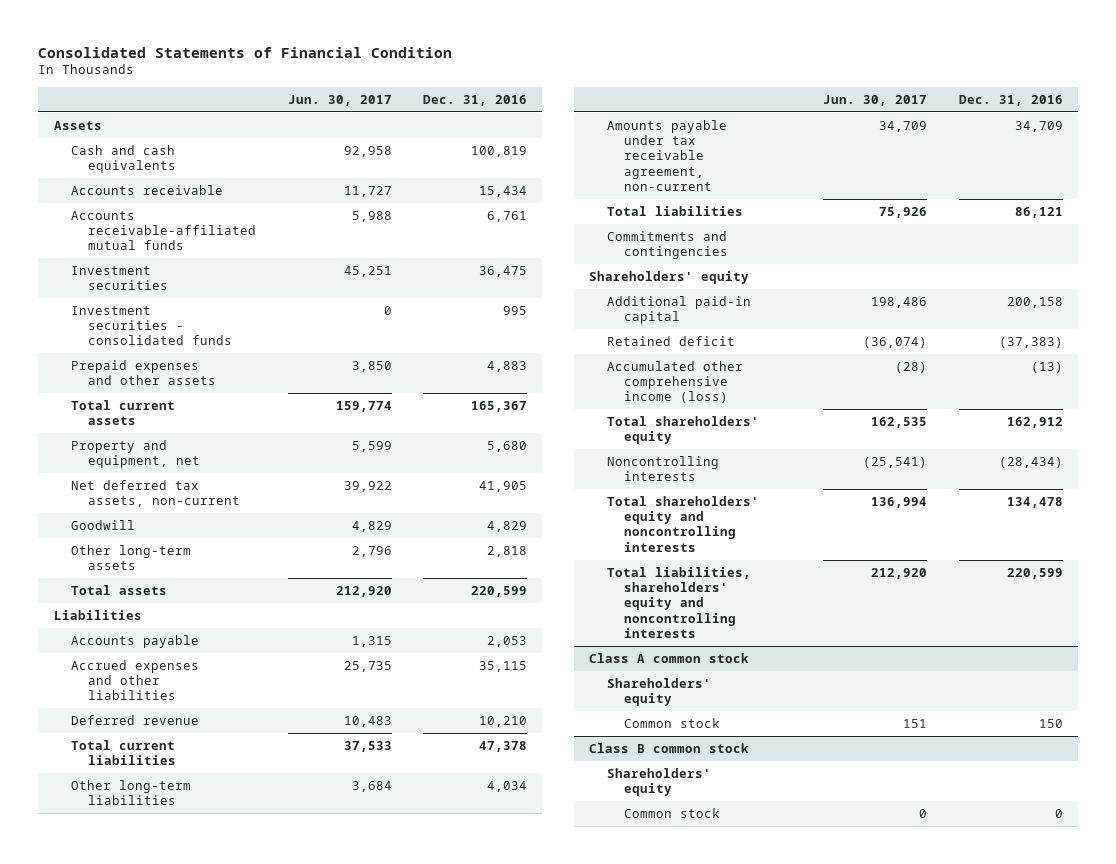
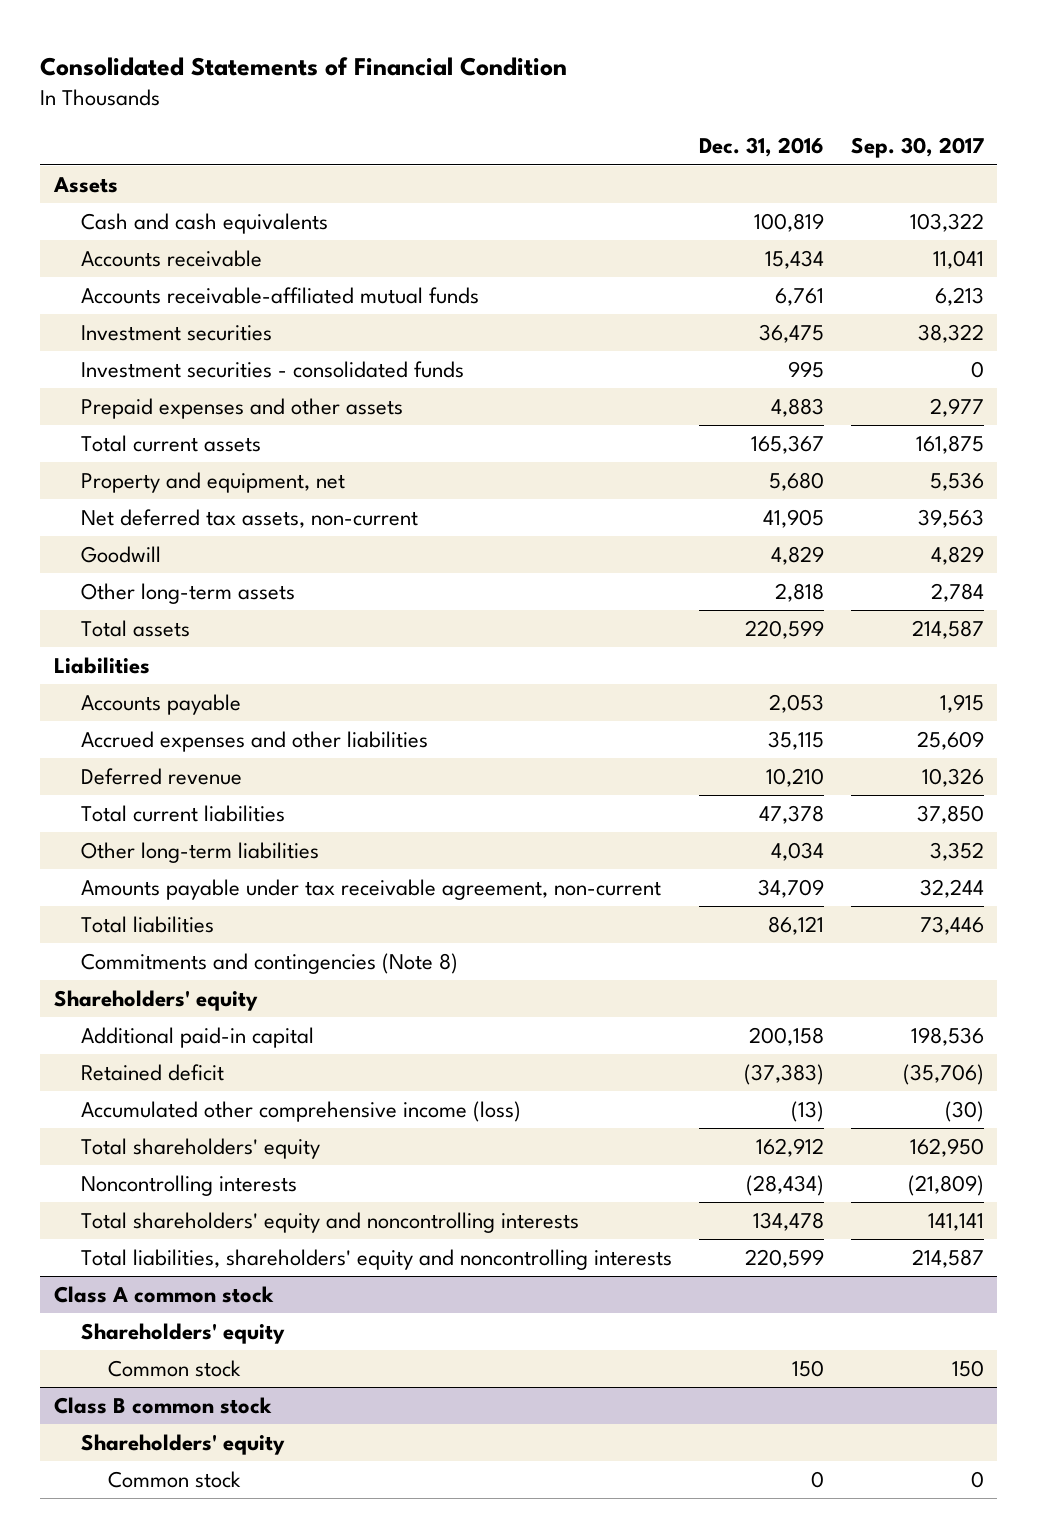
[287,94,392,106] Jun. 30, 2017 -> none
none -> [850,137,984,159] Sep. 30, 2017
[606,230,729,260] Commitments and contingencies -> [80,953,458,975] Commitments and contingencies (Note 8)

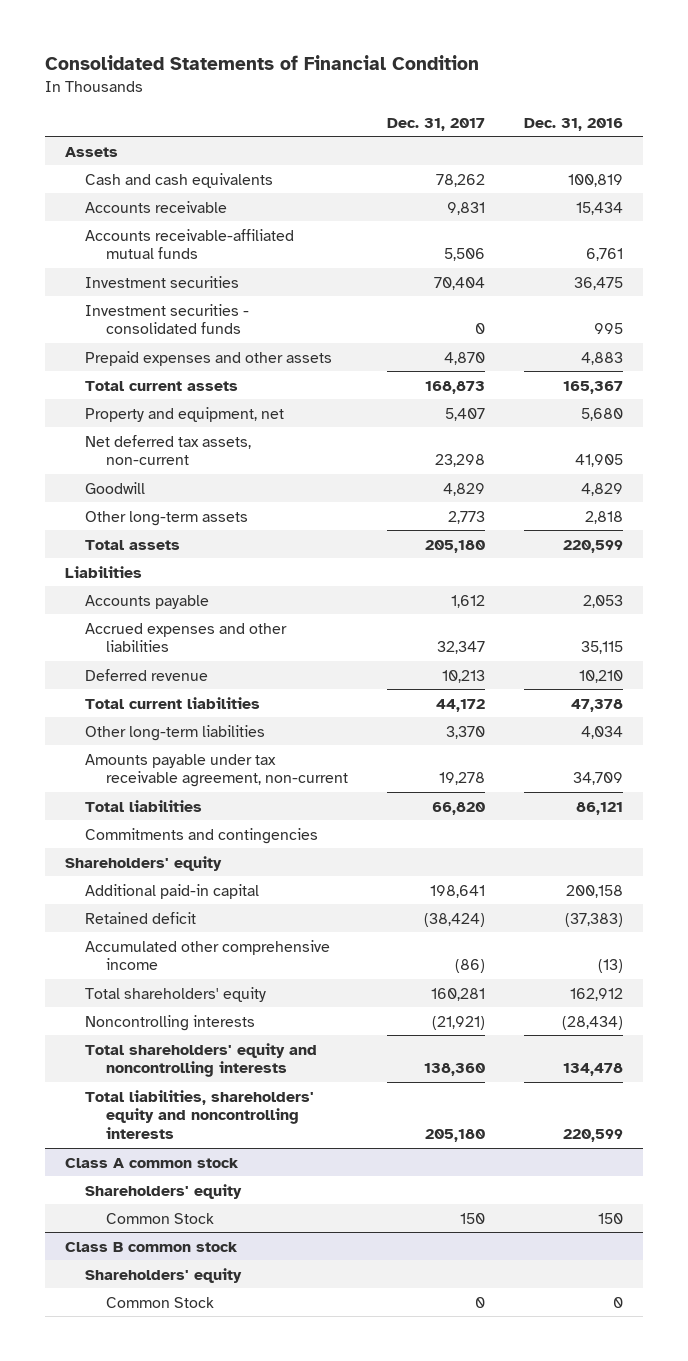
[850,137,984,159] Sep. 30, 2017 -> none
none -> [387,117,486,131] Dec. 31, 2017
[80,953,458,975] Commitments and contingencies (Note 8) -> [85,827,319,844] Commitments and contingencies
[80,1101,521,1123] Accumulated other comprehensive income (loss) -> [85,939,331,971] Accumulated other comprehensive income
[108,1360,242,1378] Common stock -> [106,1212,215,1224] Common Stock
[108,1471,242,1489] Common stock -> [106,1296,215,1308] Common Stock

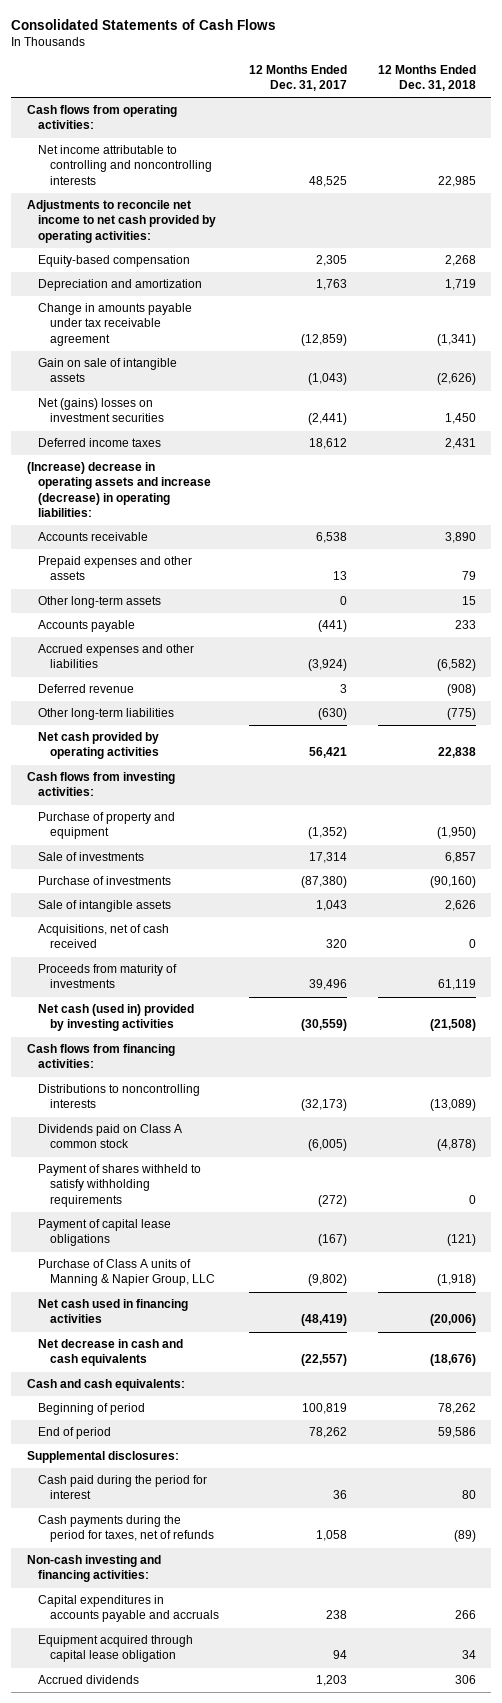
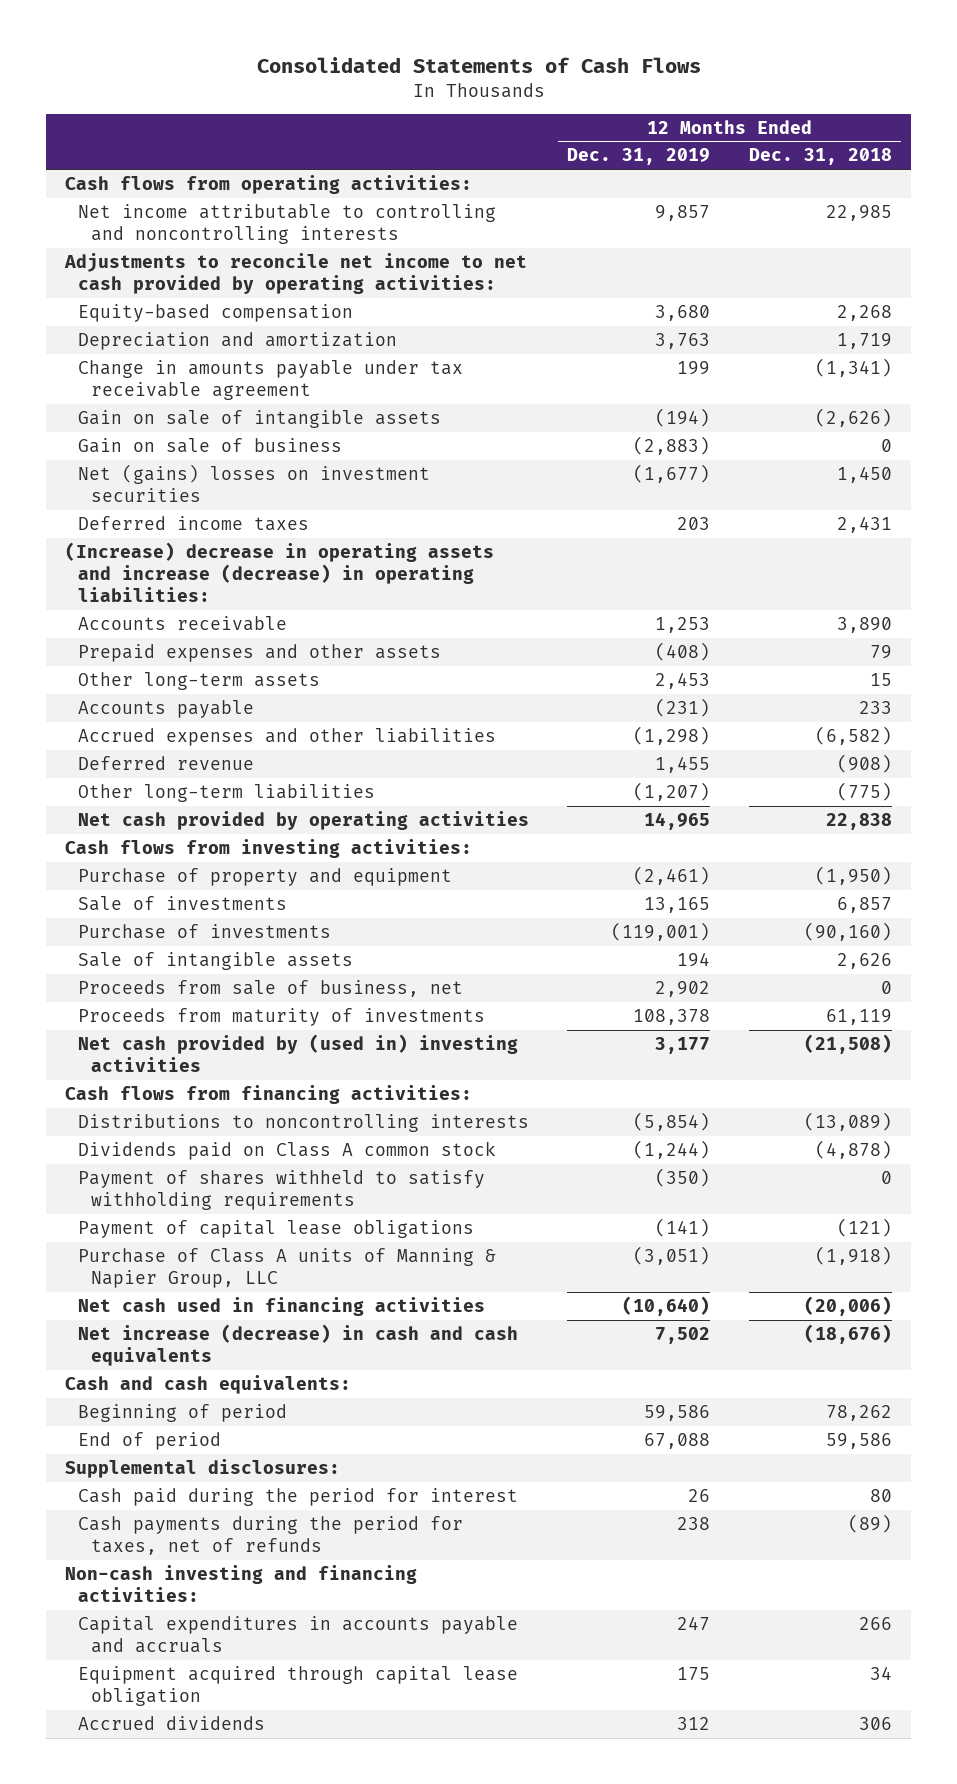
[249,64,348,92] 12 Months Ended Dec. 31, 2017 -> none
none -> [567,148,711,166] Dec. 31, 2019
none -> [78,437,343,453] Gain on sale of business
[38,924,170,949] Acquisitions, net of cash received -> none
none -> [78,979,464,997] Proceeds from sale of business, net
[38,1004,195,1032] Net cash (used in) provided by investing activities -> [78,1033,519,1073] Net cash provided by (used in) investing activities
[38,1339,184,1367] Net decrease in cash and cash equivalents -> [78,1323,519,1367] Net increase (decrease) in cash and cash equivalents

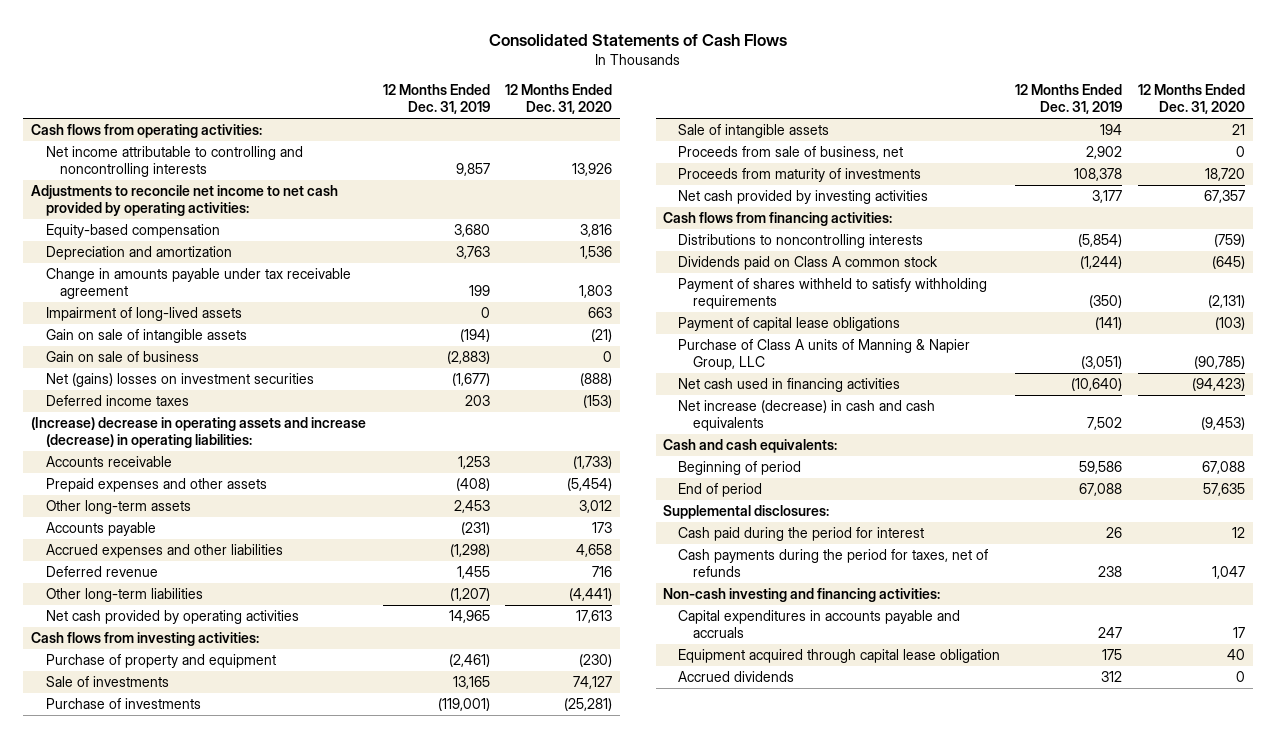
[748,148,892,166] Dec. 31, 2018 -> none
none -> [505,84,613,115] 12 Months Ended Dec. 31, 2020
none -> [45,307,242,322] Impairment of long-lived assets
[78,1033,519,1073] Net cash provided by (used in) investing activities -> [678,190,929,205] Net cash provided by investing activities

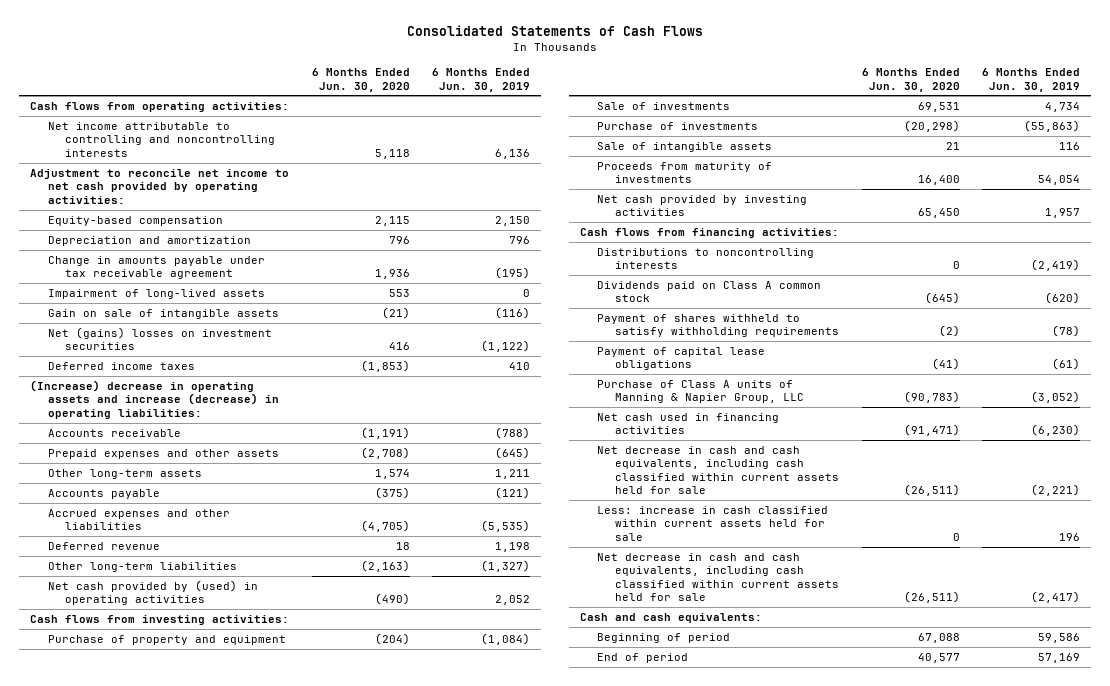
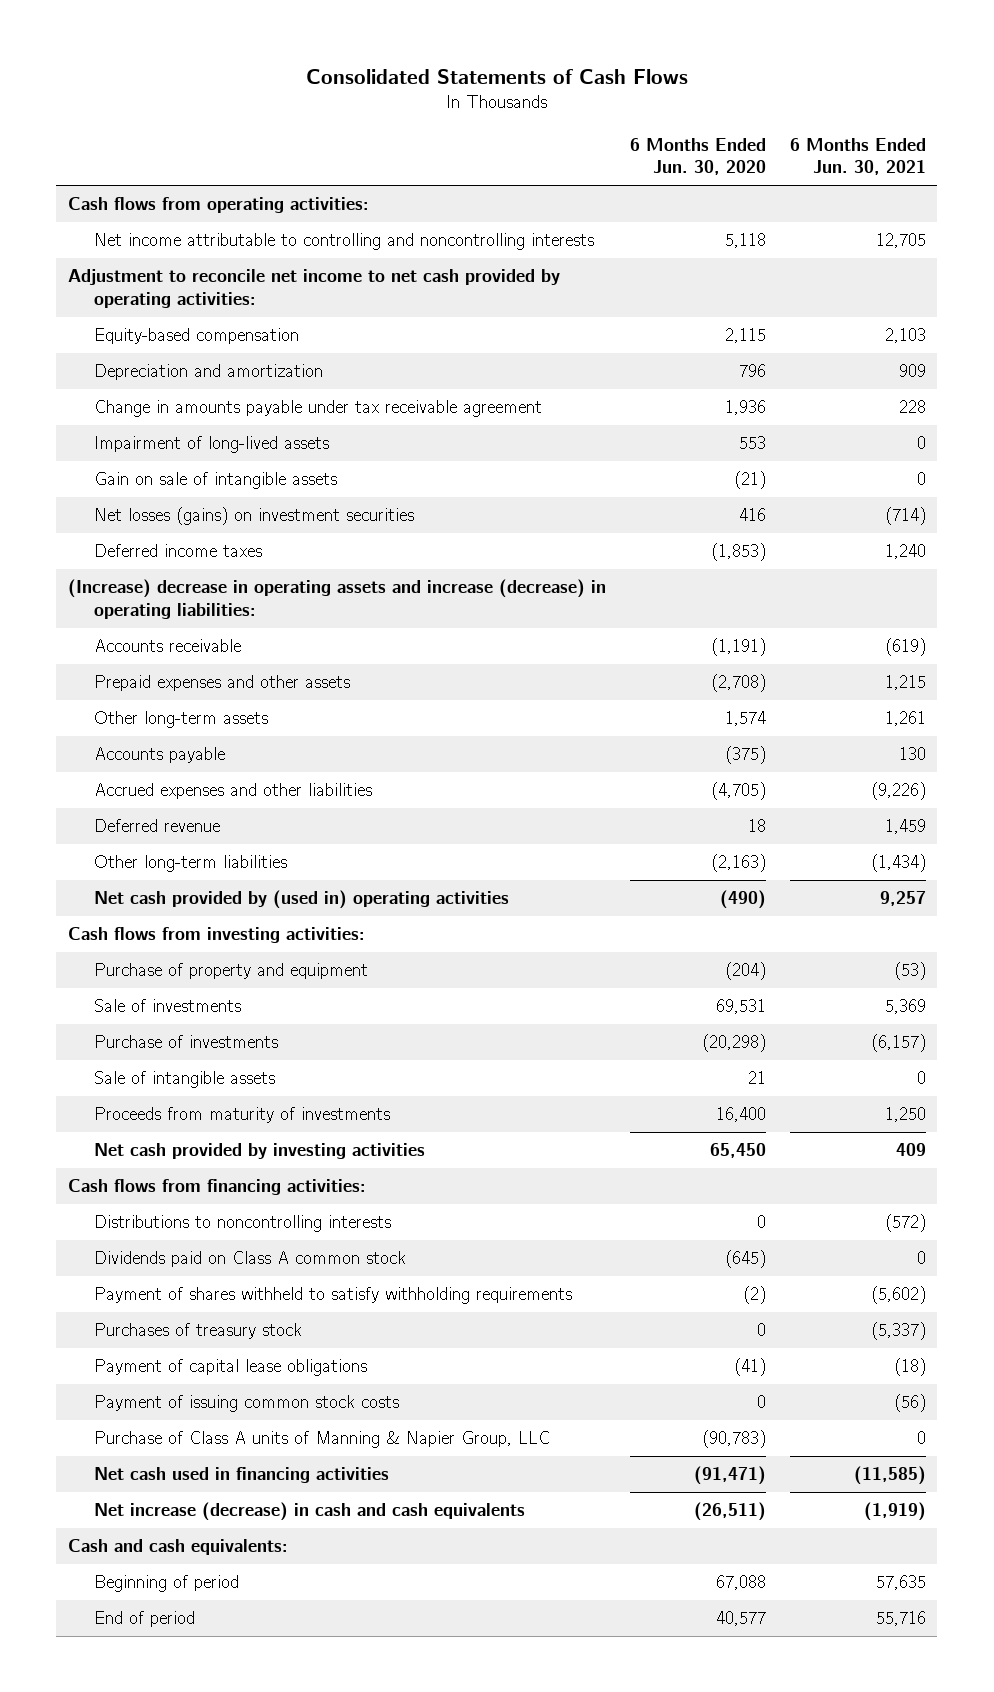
[432,68,531,92] 6 Months Ended Jun. 30, 2019 -> none
none -> [789,137,926,176] 6 Months Ended Jun. 30, 2021
[47,326,272,351] Net (gains) losses on investment securities -> [93,507,414,526] Net losses (gains) on investment securities
[47,579,258,606] Net cash provided by (used) in operating activities -> [93,890,509,910] Net cash provided by (used in) operating activities
none -> [93,1323,302,1340] Purchases of treasury stock
none -> [93,1395,399,1413] Payment of issuing common stock costs
[597,445,839,495] Net decrease in cash and cash equivalents, including cash classified within current assets held for sale -> none
[597,505,829,541] Less: increase in cash classified within current assets held for sale -> none
[597,552,839,602] Net decrease in cash and cash equivalents, including cash classified within current assets held for sale -> [93,1502,525,1522] Net increase (decrease) in cash and cash equivalents

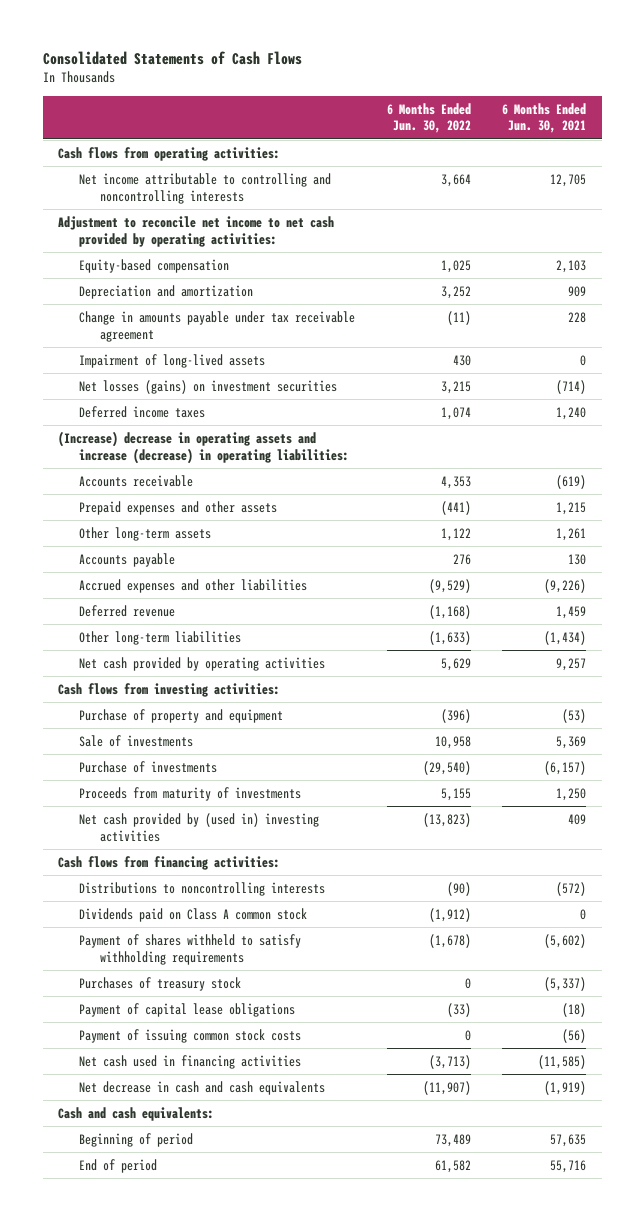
[629,137,766,176] 6 Months Ended Jun. 30, 2020 -> none
none -> [386,102,471,134] 6 Months Ended Jun. 30, 2022
[93,472,337,490] Gain on sale of intangible assets -> none
[93,890,509,910] Net cash provided by (used in) operating activities -> [79,656,326,671] Net cash provided by operating activities
[93,1071,275,1089] Sale of intangible assets -> none
[93,1143,425,1160] Net cash provided by investing activities -> [79,812,320,842] Net cash provided by (used in) investing activities
[93,1431,550,1449] Purchase of Class A units of Manning & Napier Group, LLC -> none
[93,1502,525,1522] Net increase (decrease) in cash and cash equivalents -> [79,1080,326,1095] Net decrease in cash and cash equivalents

